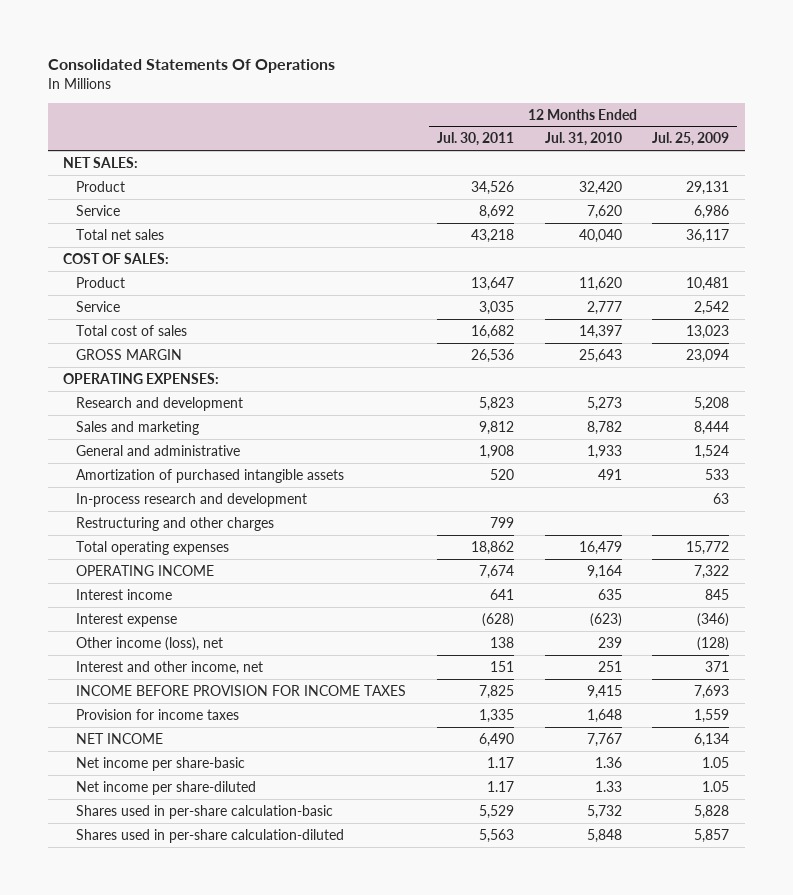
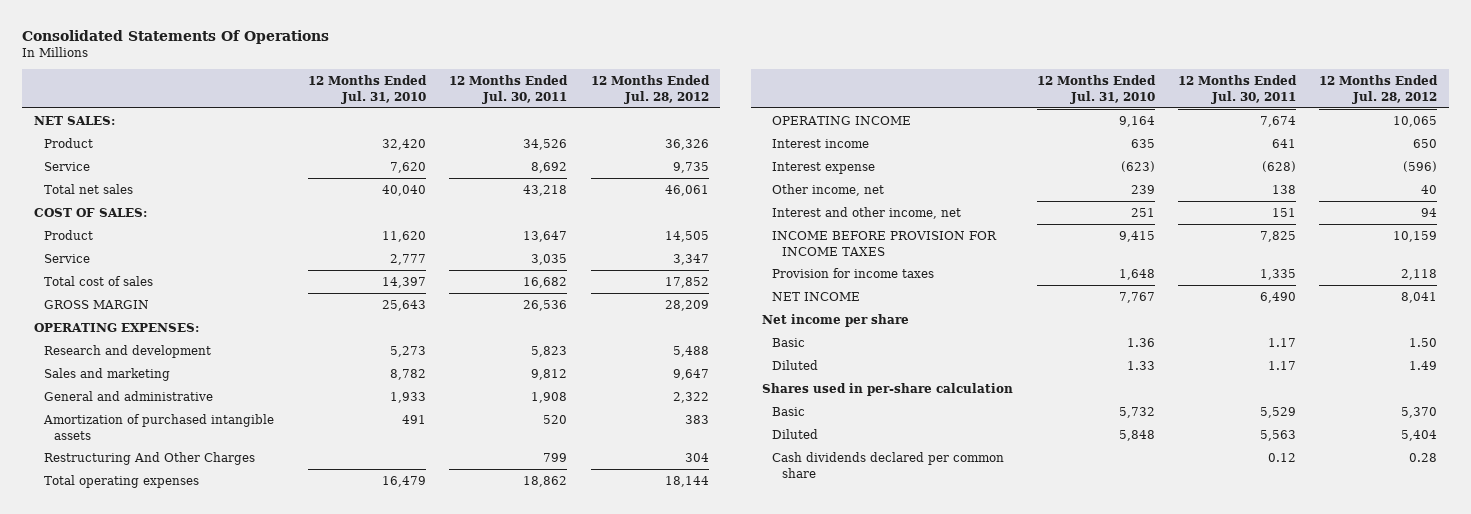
[652,132,730,147] Jul. 25, 2009 -> none
none -> [590,74,710,104] 12 Months Ended Jul. 28, 2012
[75,492,307,507] In-process research and development -> none
[75,516,274,531] Restructuring and other charges -> [43,451,255,465] Restructuring And Other Charges
[75,636,223,651] Other income (loss), net -> [772,183,885,196] Other income, net
none -> [762,313,910,327] Net income per share
[75,756,245,771] Net income per share-basic -> [772,337,806,347] Basic
[75,780,256,795] Net income per share-diluted -> [772,359,819,370] Diluted
none -> [762,382,1014,396] Shares used in per-share calculation
[75,804,333,819] Shares used in per-share calculation-basic -> [772,406,806,416] Basic
[75,828,344,843] Shares used in per-share calculation-diluted -> [772,428,819,439] Diluted
none -> [772,451,1005,478] Cash dividends declared per common share

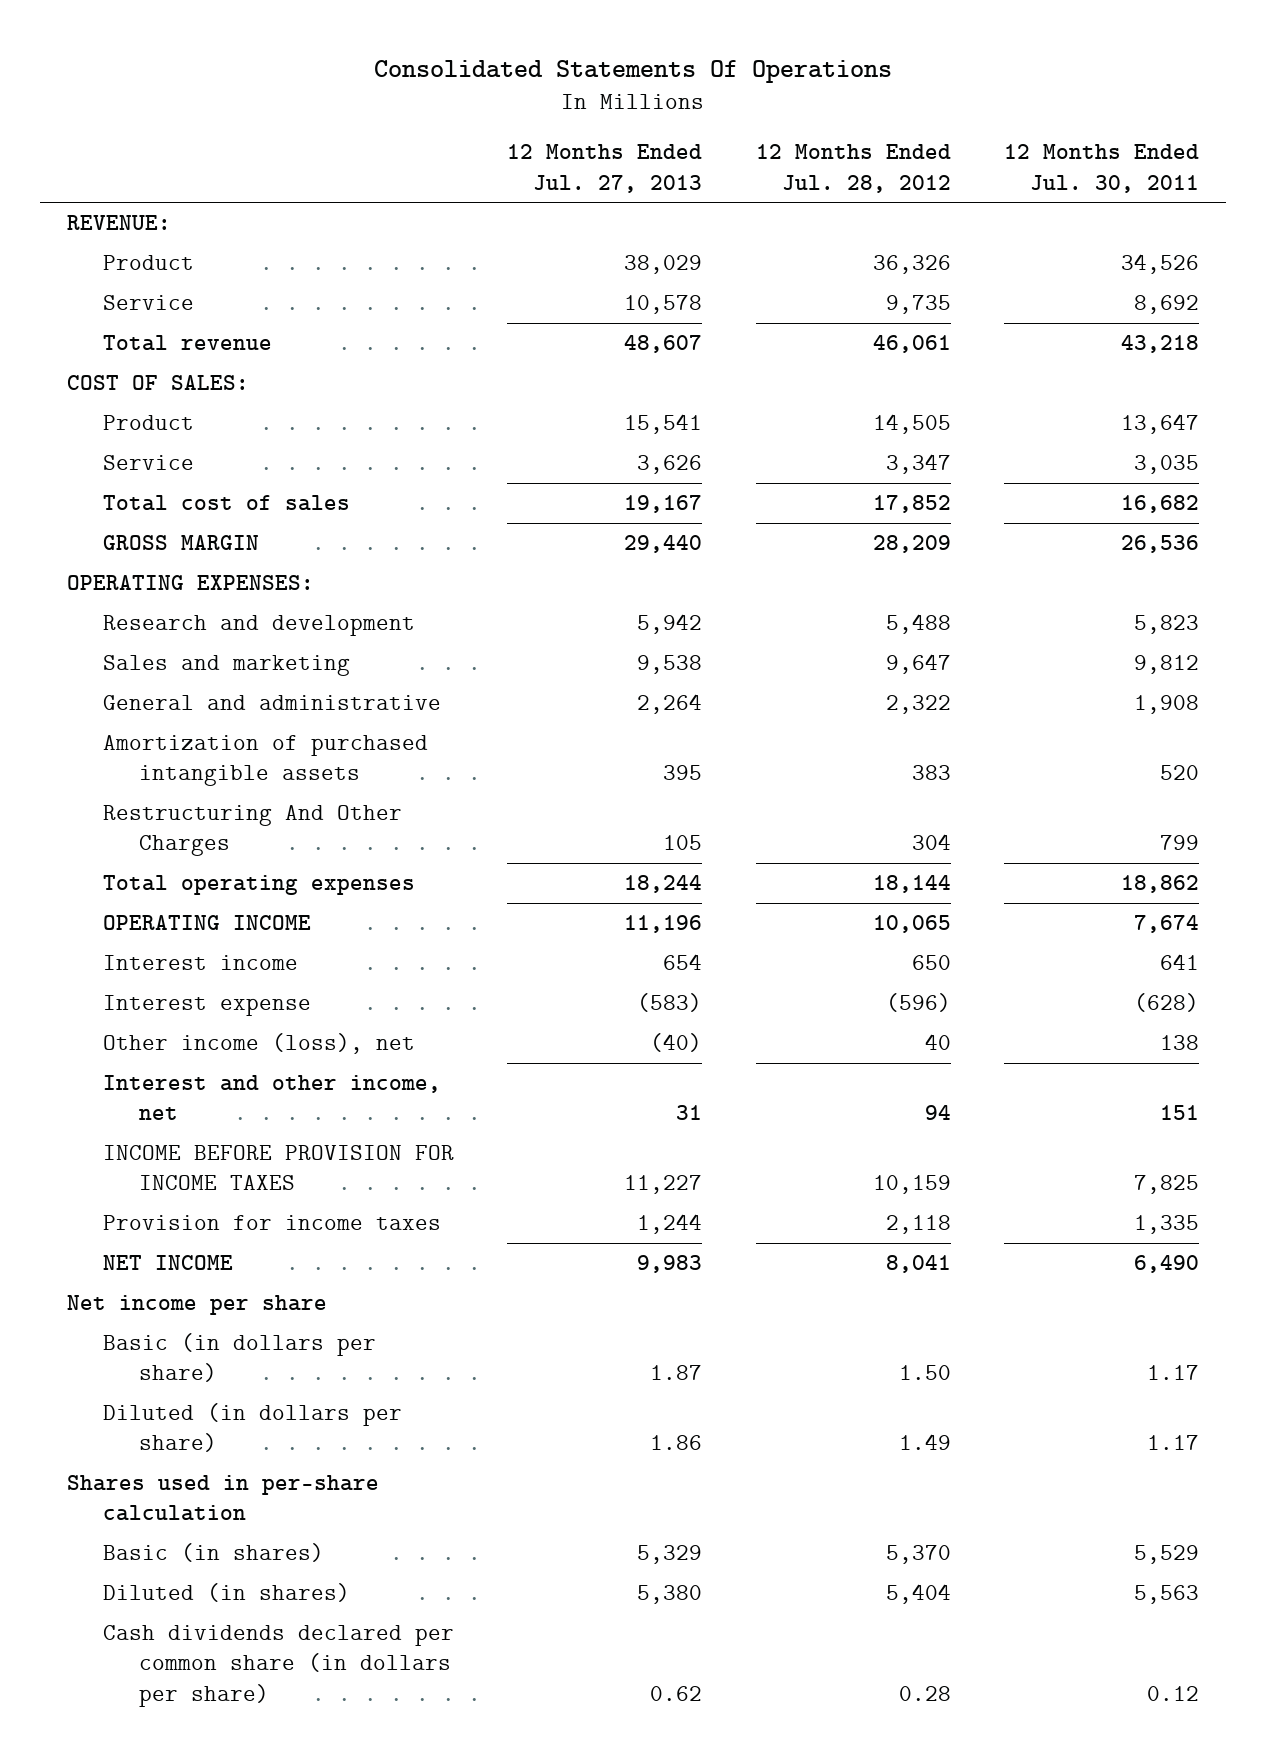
[307,74,427,104] 12 Months Ended Jul. 31, 2010 -> none
none -> [507,144,703,193] 12 Months Ended Jul. 27, 2013
[33,115,115,125] NET SALES: -> [67,215,172,231] REVENUE:
[43,183,133,194] Total net sales -> [102,335,272,352] Total revenue
[772,183,885,196] Other income, net -> [102,1033,415,1055] Other income (loss), net
[772,337,806,347] Basic -> [102,1333,376,1383] Basic (in dollars per share)
[772,359,819,370] Diluted -> [102,1403,402,1453] Diluted (in dollars per share)
[772,406,806,416] Basic -> [102,1543,324,1563] Basic (in shares)
[772,428,819,439] Diluted -> [102,1583,350,1603] Diluted (in shares)
[772,451,1005,478] Cash dividends declared per common share -> [102,1625,454,1707] Cash dividends declared per common share (in dollars per share)

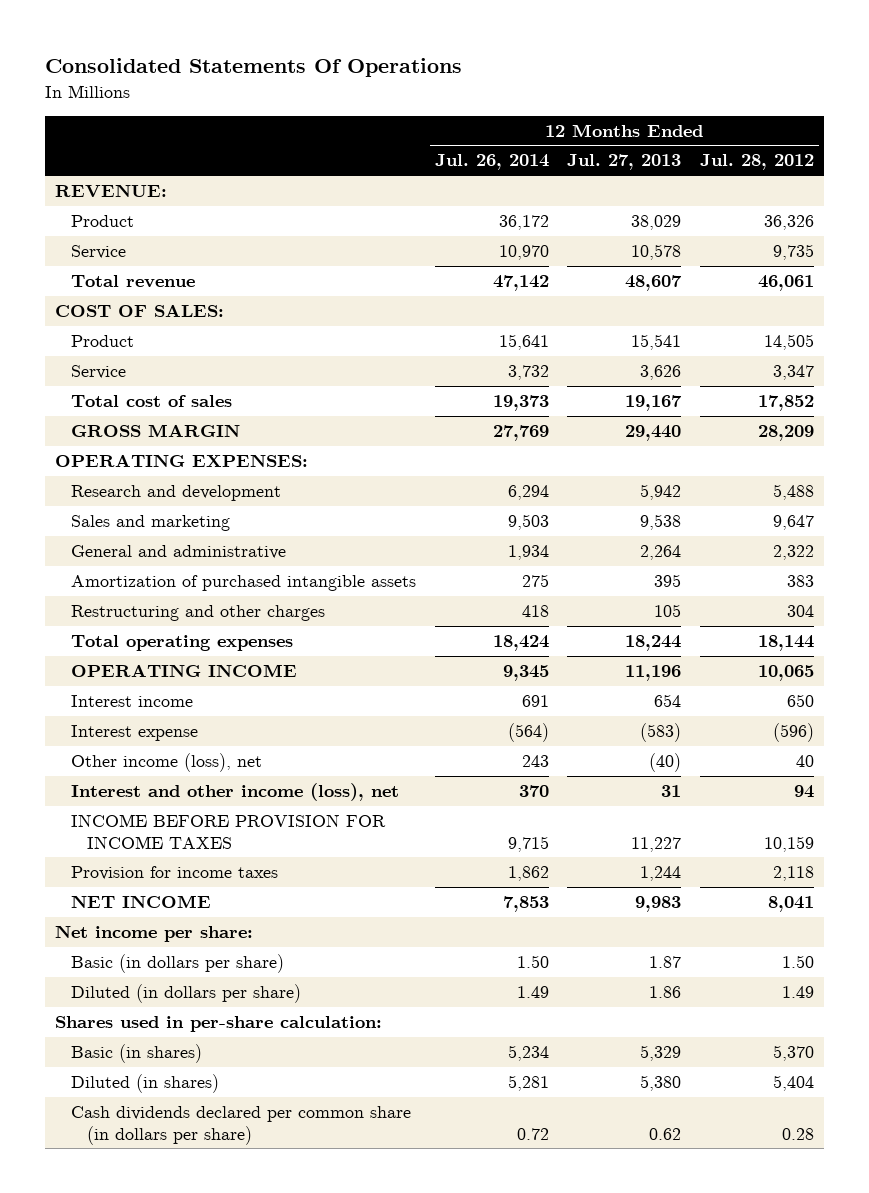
[1004,144,1200,193] 12 Months Ended Jul. 30, 2011 -> none
none -> [434,154,549,171] Jul. 26, 2014
[102,805,402,857] Restructuring And Other Charges -> [70,605,325,622] Restructuring and other charges
[102,1075,441,1121] Interest and other income, net -> [70,783,399,802] Interest and other income (loss), net
[67,1295,328,1316] Net income per share -> [54,925,253,943] Net income per share:
[67,1475,380,1522] Shares used in per-share calculation -> [54,1016,382,1033] Shares used in per-share calculation:

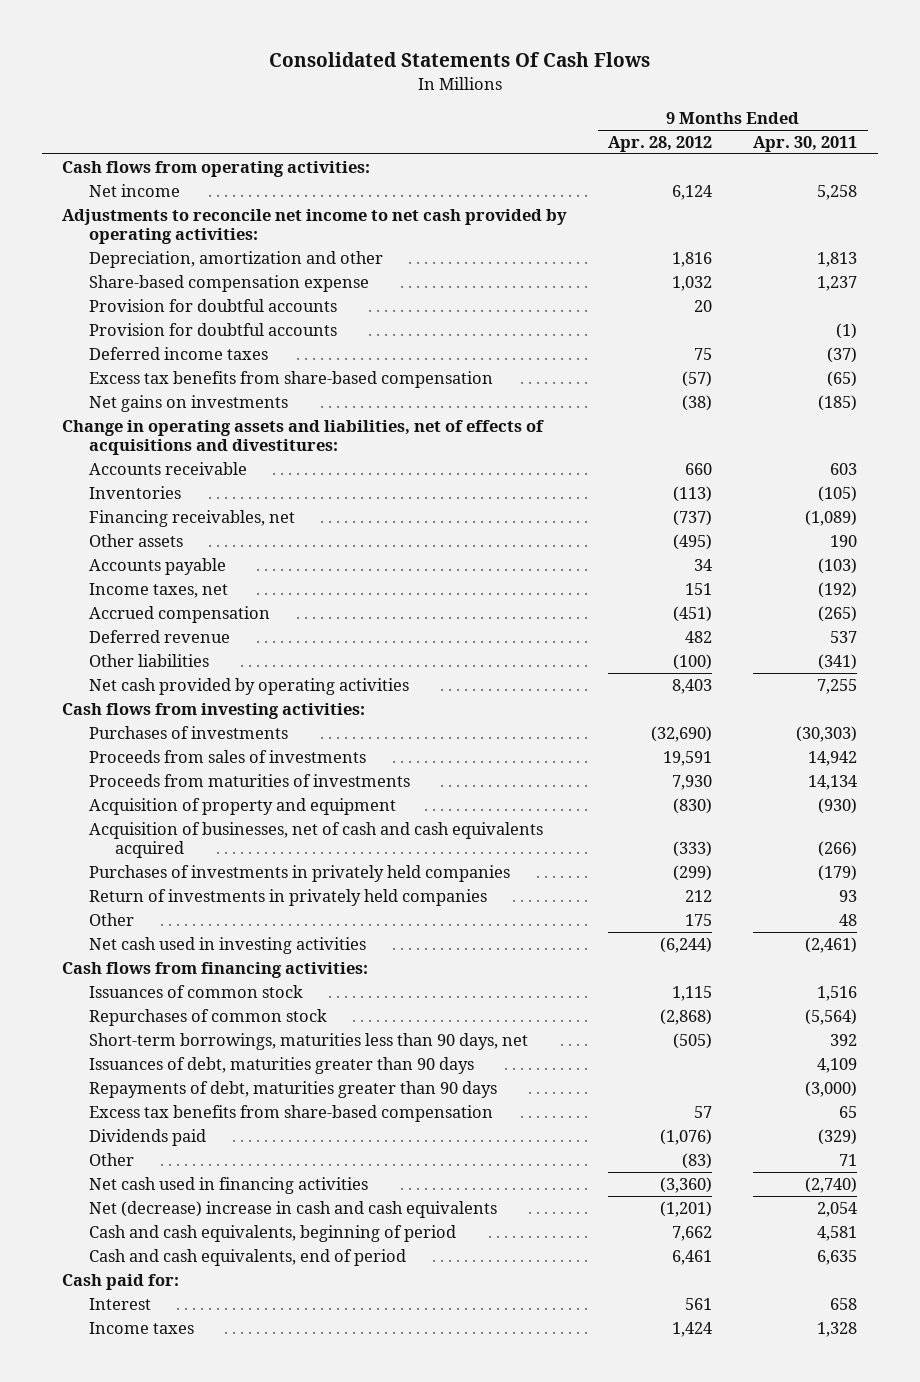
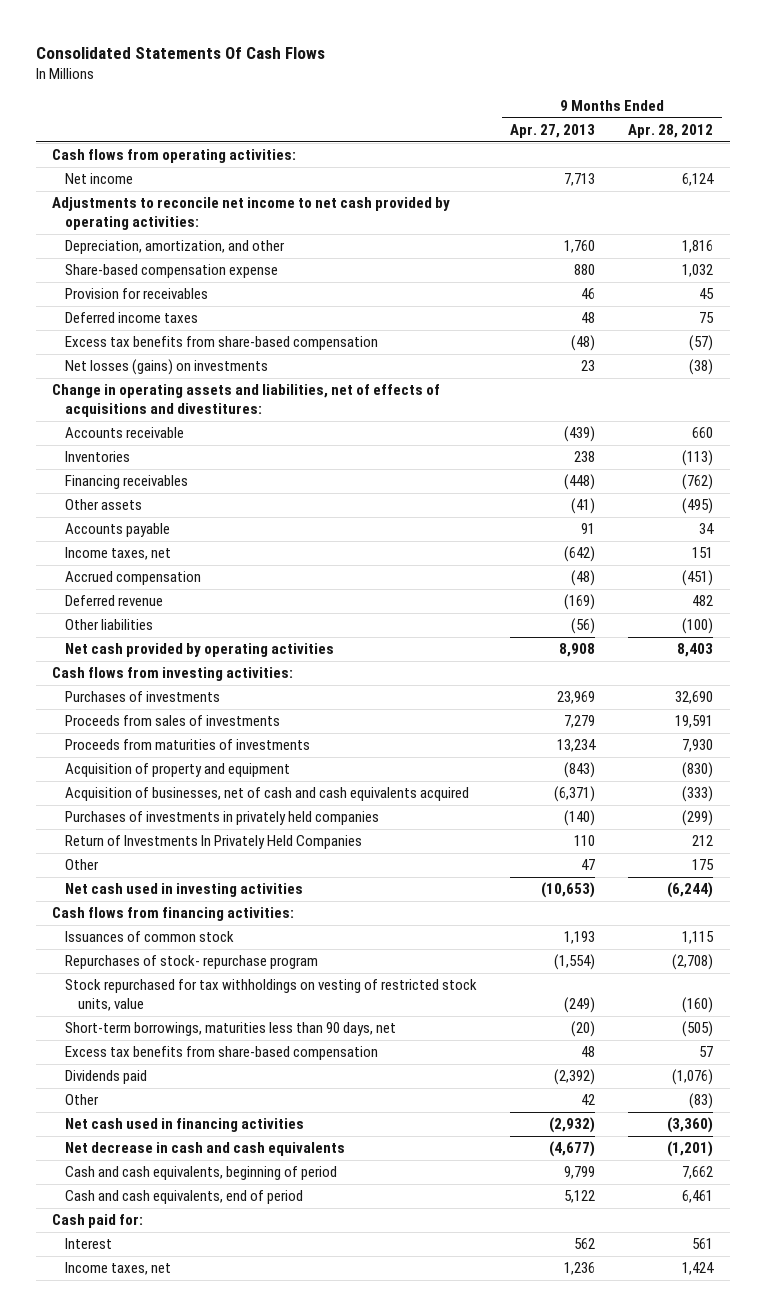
[753,135,858,152] Apr. 30, 2011 -> none
none -> [510,123,596,138] Apr. 27, 2013
[88,250,383,268] Depreciation, amortization and other -> [65,240,286,255] Depreciation, amortization, and other
[88,322,337,336] Provision for doubtful accounts -> none
[88,298,337,312] Provision for doubtful accounts -> [65,288,209,300] Provision for receivables
[694,299,713,312] 20 -> [699,288,715,300] 45
[88,394,288,412] Net gains on investments -> [65,359,269,376] Net losses (gains) on investments
[88,509,295,527] Financing receivables, net -> [65,475,189,490] Financing receivables
[673,509,713,526] (737) -> [682,474,714,491] (762)
[651,725,713,742] (32,690) -> [675,691,714,705] 32,690
[88,888,487,906] Return of investments in privately held companies -> [65,835,363,850] Return of Investments In Privately Held Companies
[88,1008,327,1026] Repurchases of common stock -> [65,955,319,970] Repurchases of stock- repurchase program
[660,1008,713,1025] (2,868) -> [672,954,714,971] (2,708)
none -> [65,979,478,1011] Stock repurchased for tax withholdings on vesting of restricted stock units, value
[88,1056,474,1074] Issuances of debt, maturities greater than 90 days -> none
[88,1080,497,1098] Repayments of debt, maturities greater than 90 days -> none
[88,1200,497,1218] Net (decrease) increase in cash and cash equivalents -> [65,1142,346,1157] Net decrease in cash and cash equivalents
[88,1321,194,1334] Income taxes -> [65,1262,172,1276] Income taxes, net

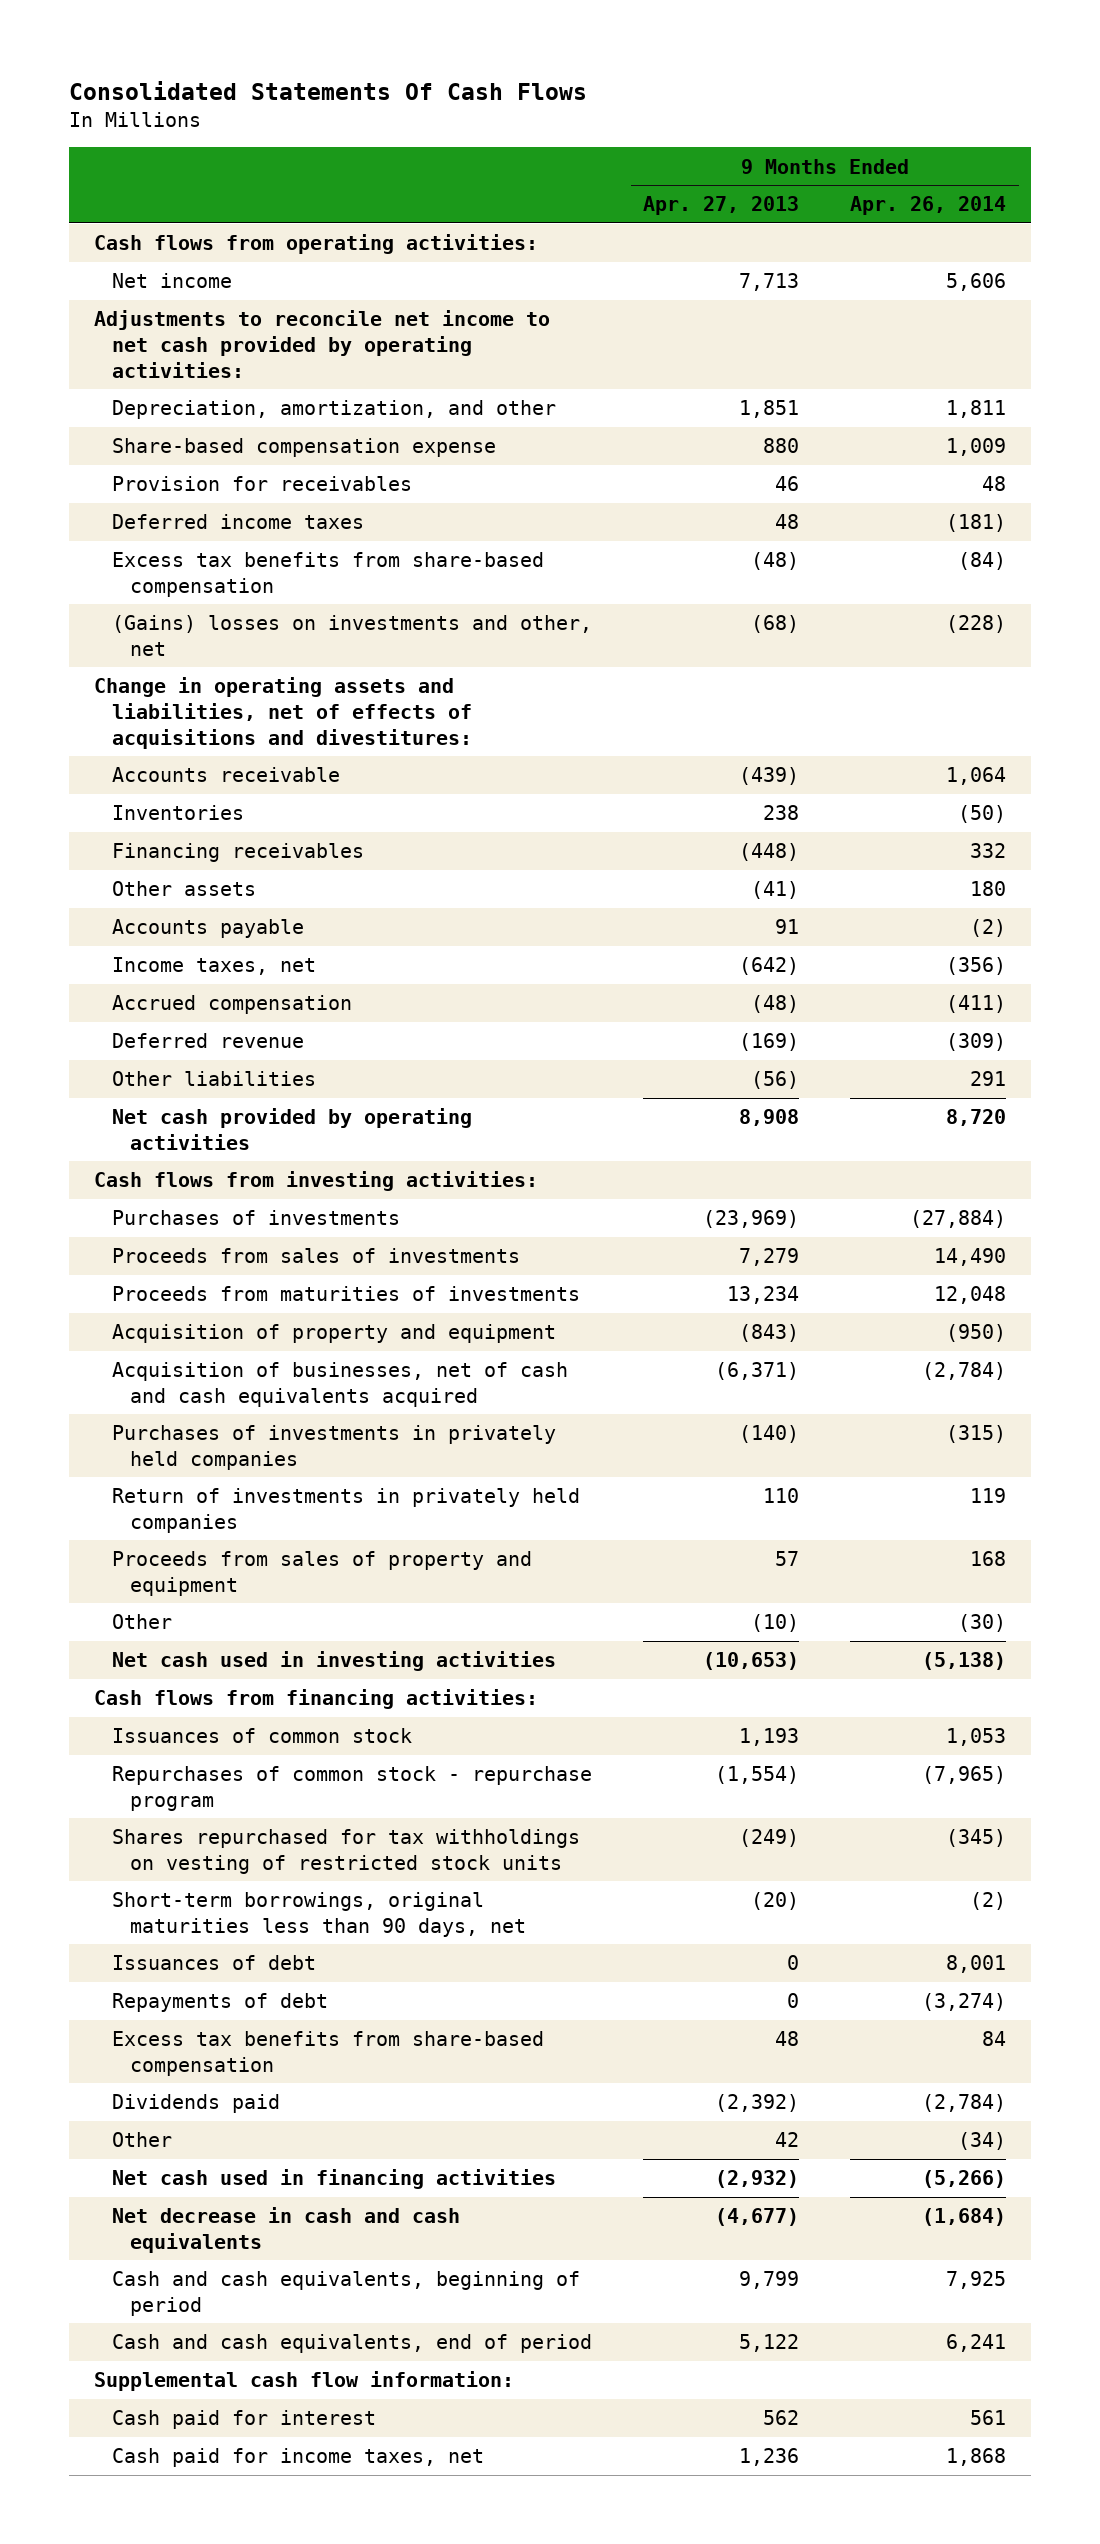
[628,123,714,138] Apr. 28, 2012 -> none
none -> [849,196,1006,216] Apr. 26, 2014
[564,240,596,254] 1,760 -> [739,400,800,419] 1,851
[65,359,269,376] Net losses (gains) on investments -> [112,615,593,656] (Gains) losses on investments and other, net
[581,360,596,372] 23 -> [751,615,800,634] (68)
[557,691,596,705] 23,969 -> [703,1210,800,1229] (23,969)
[65,835,363,850] Return of Investments In Privately Held Companies -> [112,1488,581,1533] Return of investments in privately held companies
none -> [112,1551,533,1596] Proceeds from sales of property and equipment
[581,859,596,871] 47 -> [751,1614,800,1633] (10)
[65,955,319,970] Repurchases of stock- repurchase program -> [112,1766,593,1811] Repurchases of common stock - repurchase program
[65,979,478,1011] Stock repurchased for tax withholdings on vesting of restricted stock units, value -> [112,1829,581,1874] Shares repurchased for tax withholdings on vesting of restricted stock units
[65,1022,397,1037] Short-term borrowings, maturities less than 90 days, net -> [112,1892,527,1937] Short-term borrowings, original maturities less than 90 days, net
none -> [112,1955,317,1971] Issuances of debt
none -> [112,1993,329,2013] Repayments of debt
[52,1214,144,1229] Cash paid for: -> [94,2371,515,2392] Supplemental cash flow information:
[65,1238,113,1250] Interest -> [112,2410,377,2430] Cash paid for interest
[65,1262,172,1276] Income taxes, net -> [112,2448,485,2468] Cash paid for income taxes, net

